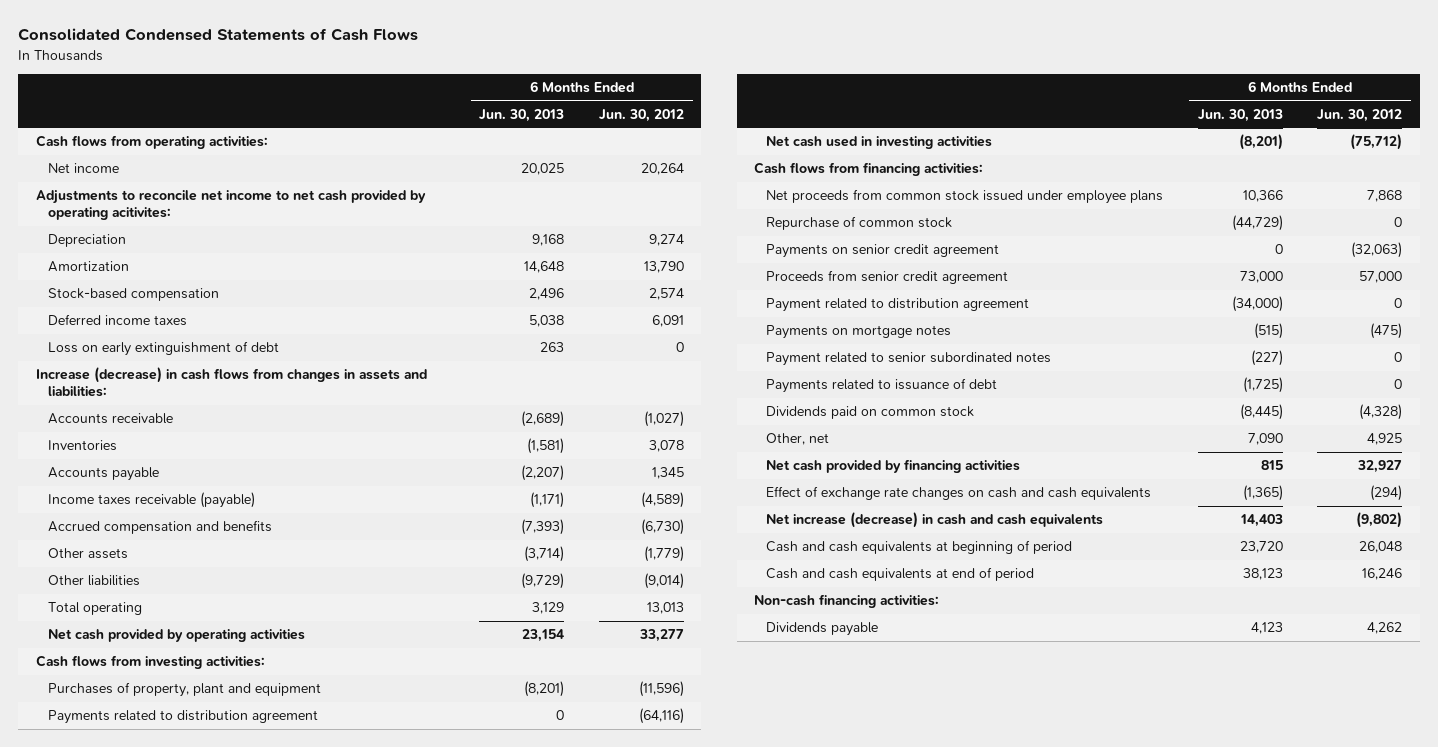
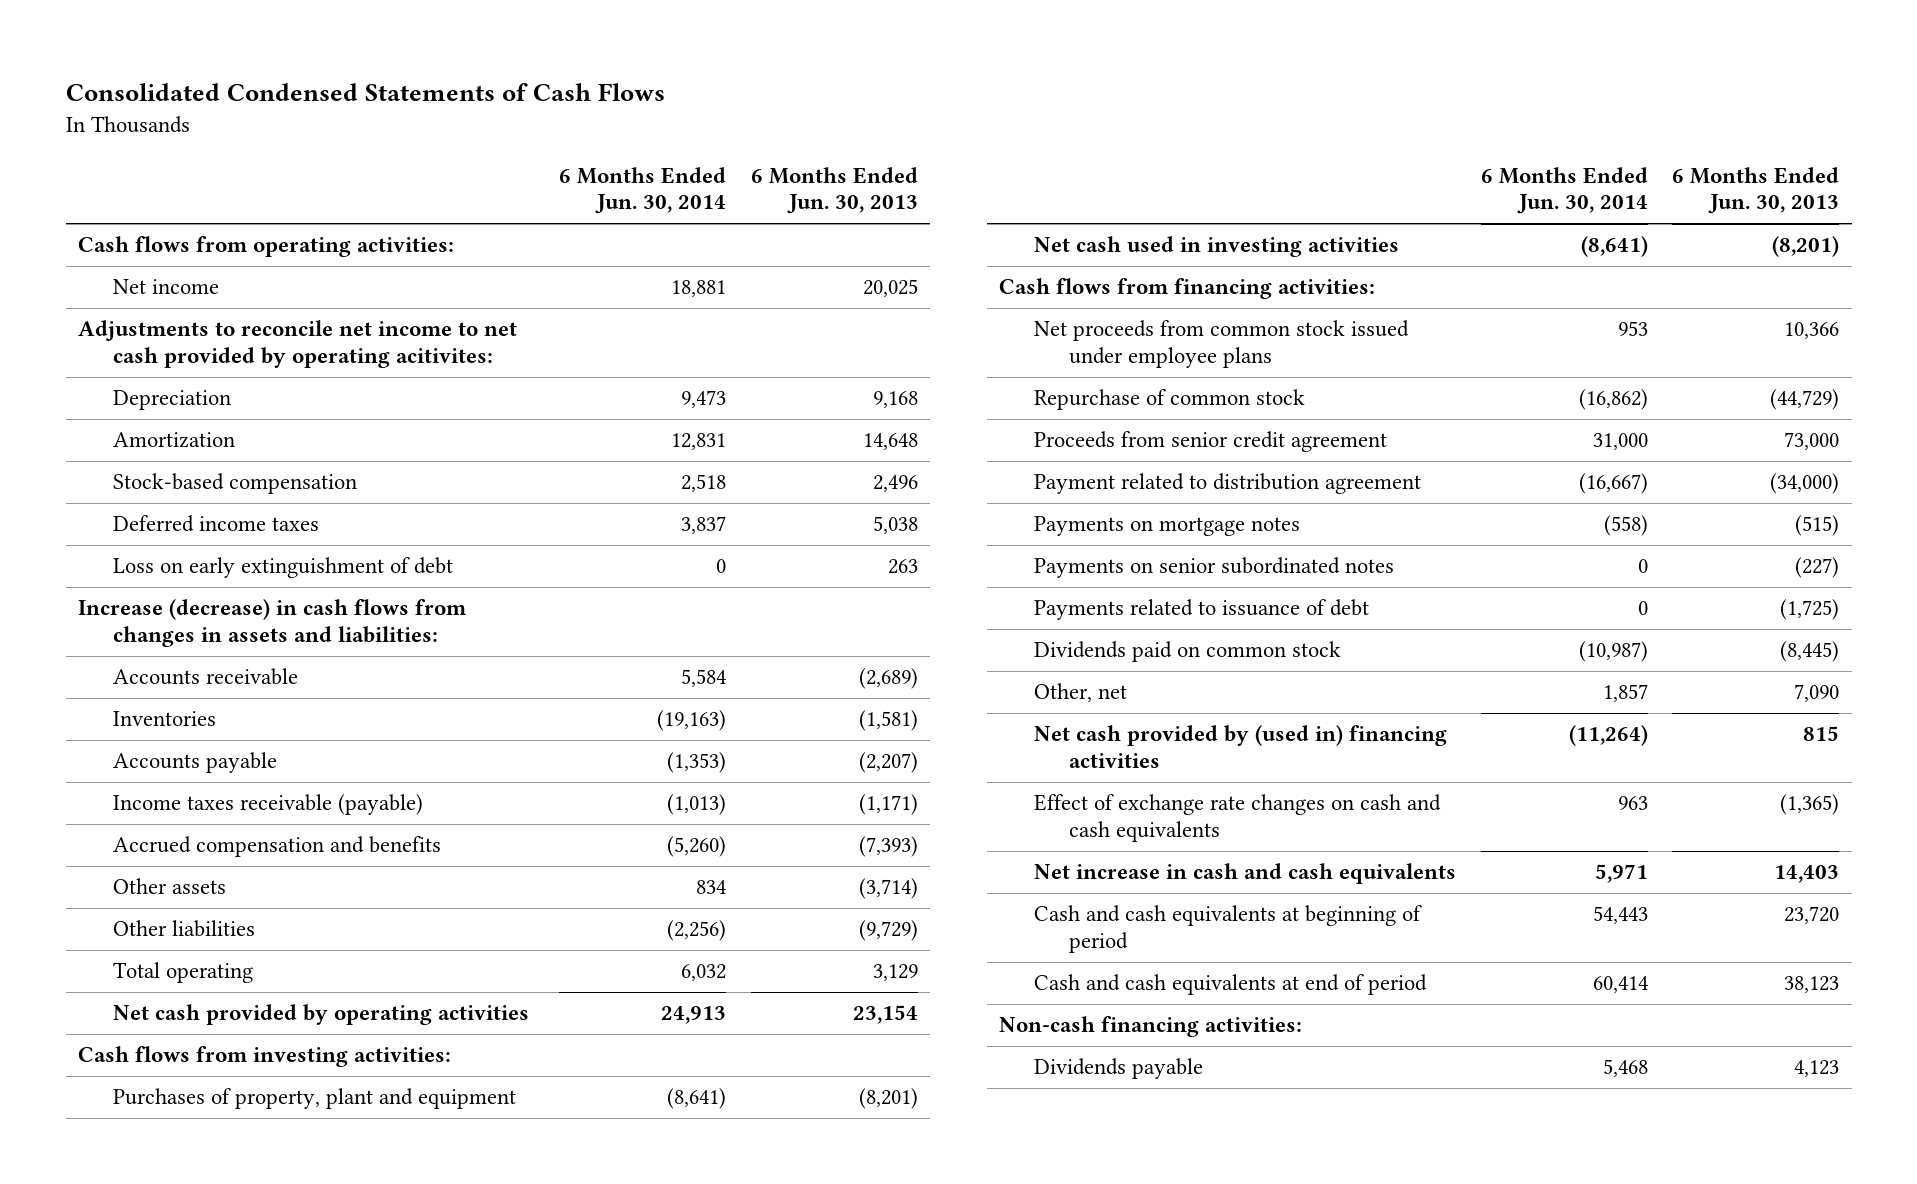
[599,108,685,122] Jun. 30, 2012 -> none
none -> [559,166,727,215] 6 Months Ended Jun. 30, 2014
[47,710,318,725] Payments related to distribution agreement -> none
[765,244,999,259] Payments on senior credit agreement -> none
[765,352,1051,367] Payment related to senior subordinated notes -> [1034,557,1395,579] Payments on senior subordinated notes
[765,459,1020,474] Net cash provided by financing activities -> [1034,725,1448,768] Net cash provided by (used in) financing activities
[765,512,1103,529] Net increase (decrease) in cash and cash equivalents -> [1034,863,1457,885] Net increase in cash and cash equivalents

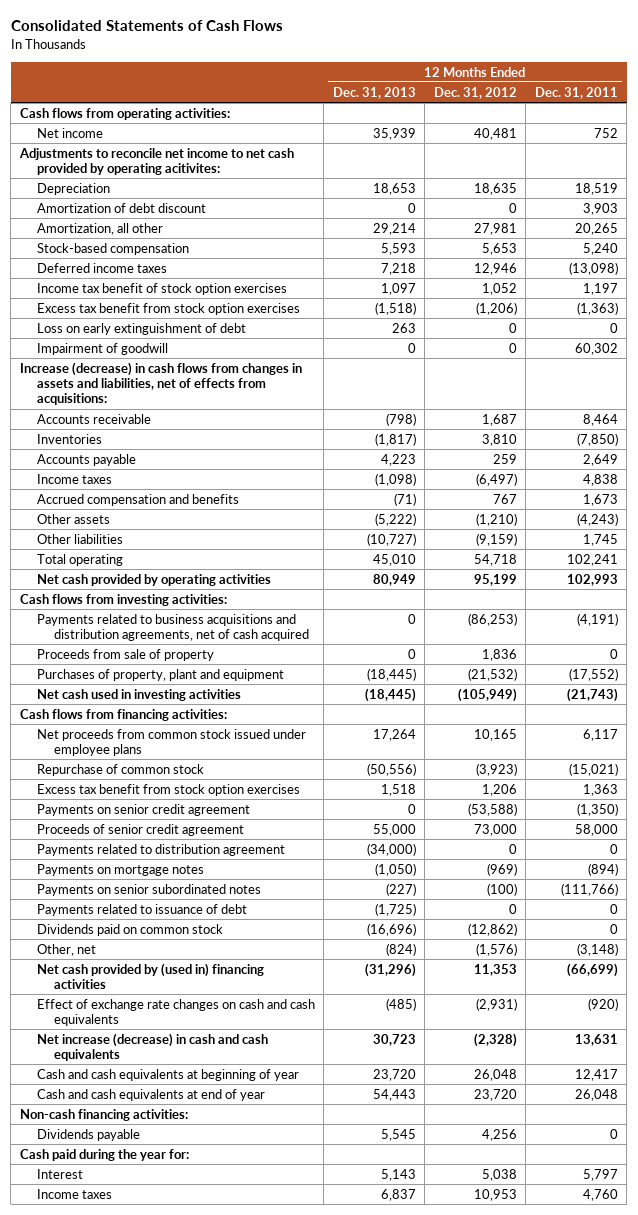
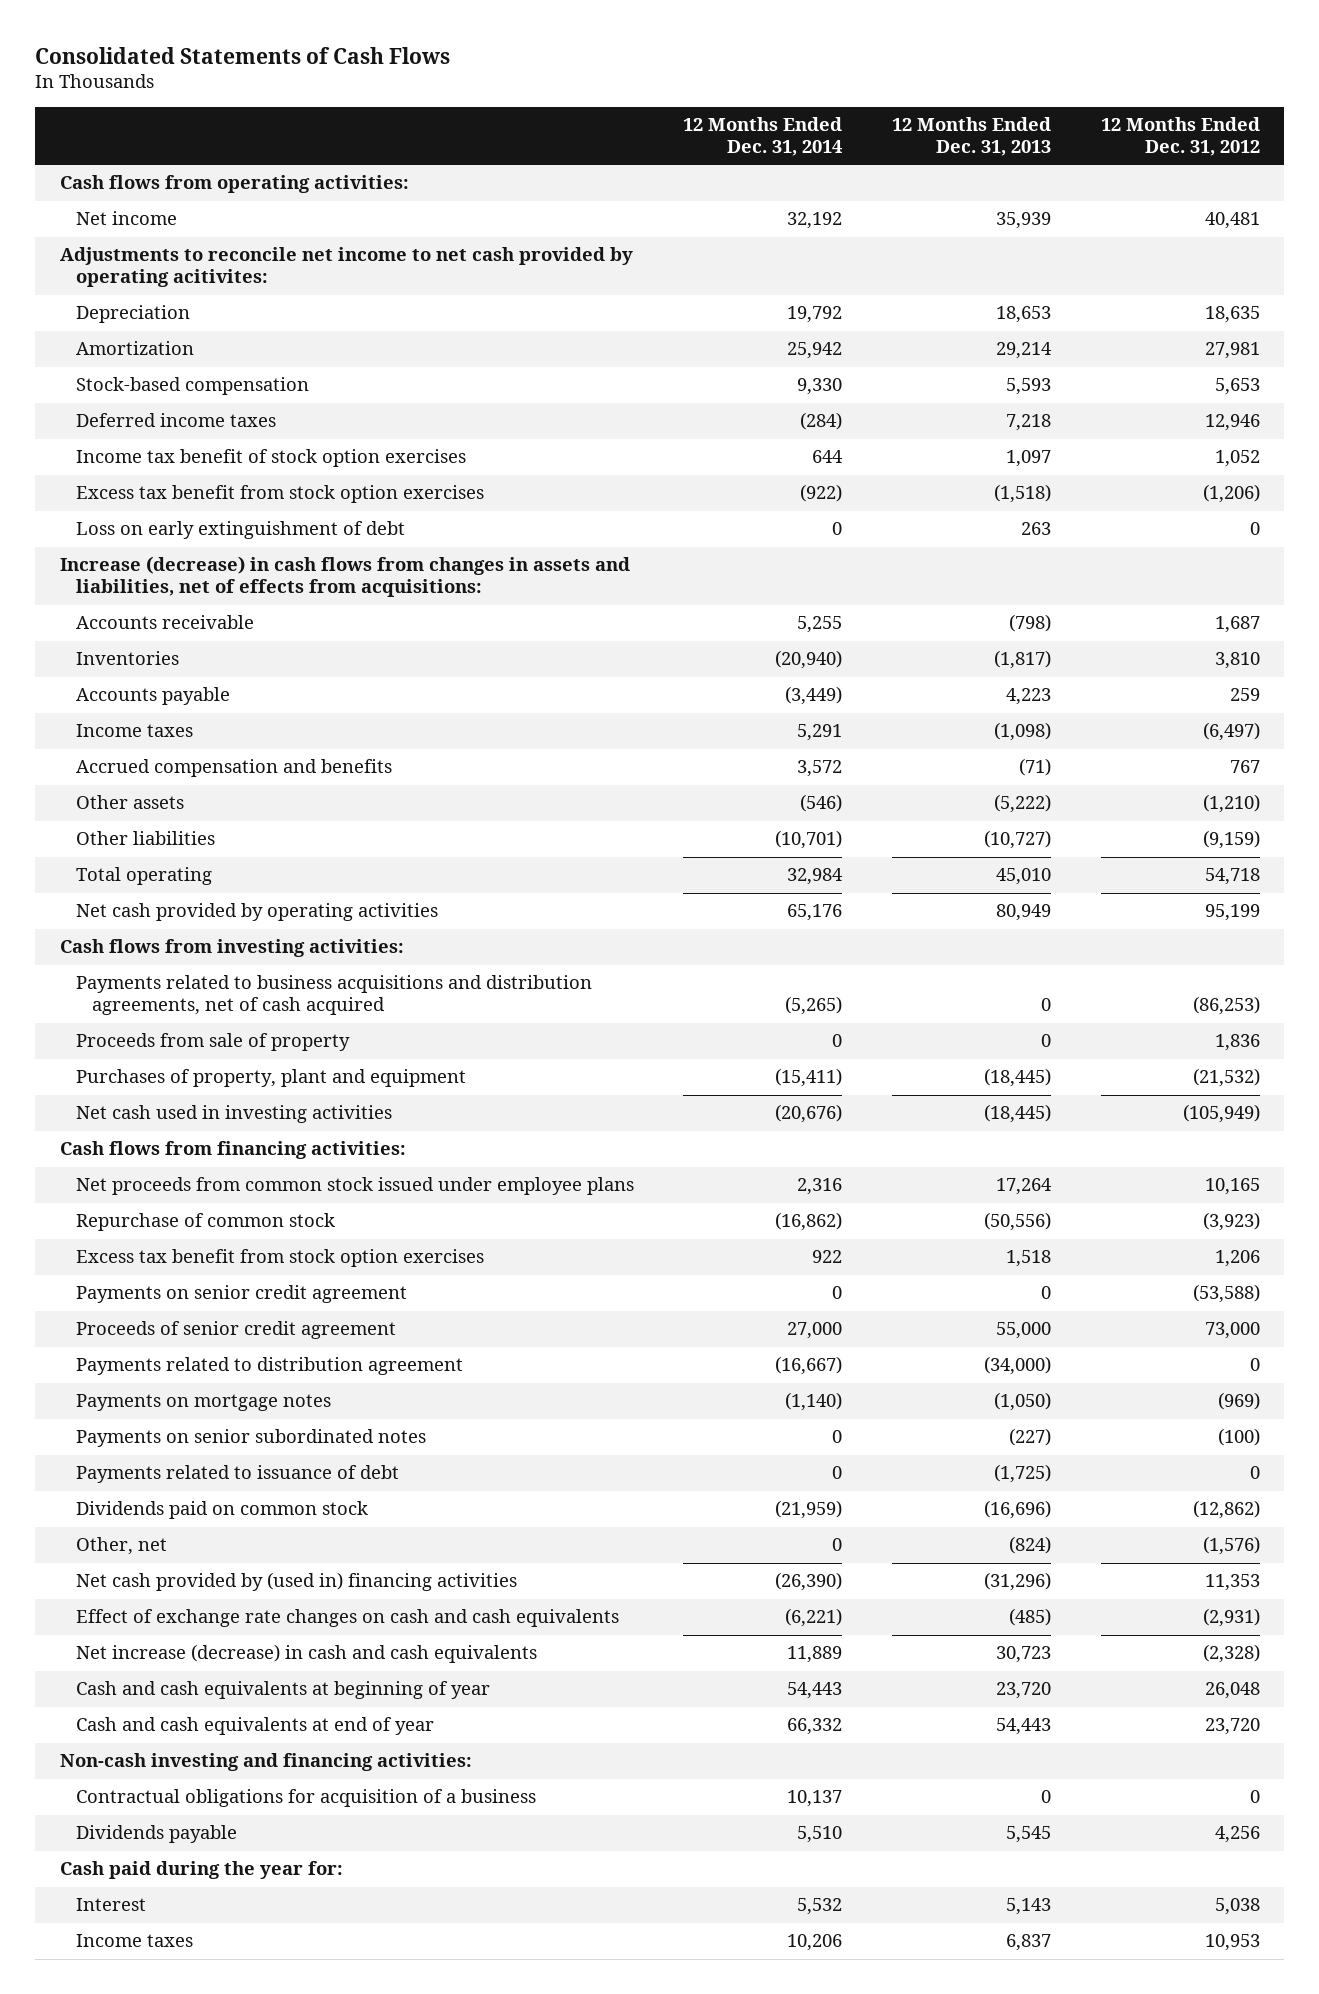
[534,86,618,99] Dec. 31, 2011 -> none
none -> [683,117,843,157] 12 Months Ended Dec. 31, 2014
[36,202,206,213] Amortization of debt discount -> none
[36,222,163,235] Amortization, all other -> [75,341,194,356] Amortization
[36,342,168,355] Impairment of goodwill -> none
[19,1108,188,1121] Non-cash financing activities: -> [59,1753,472,1772] Non-cash investing and financing activities:
none -> [75,1789,536,1808] Contractual obligations for acquisition of a business

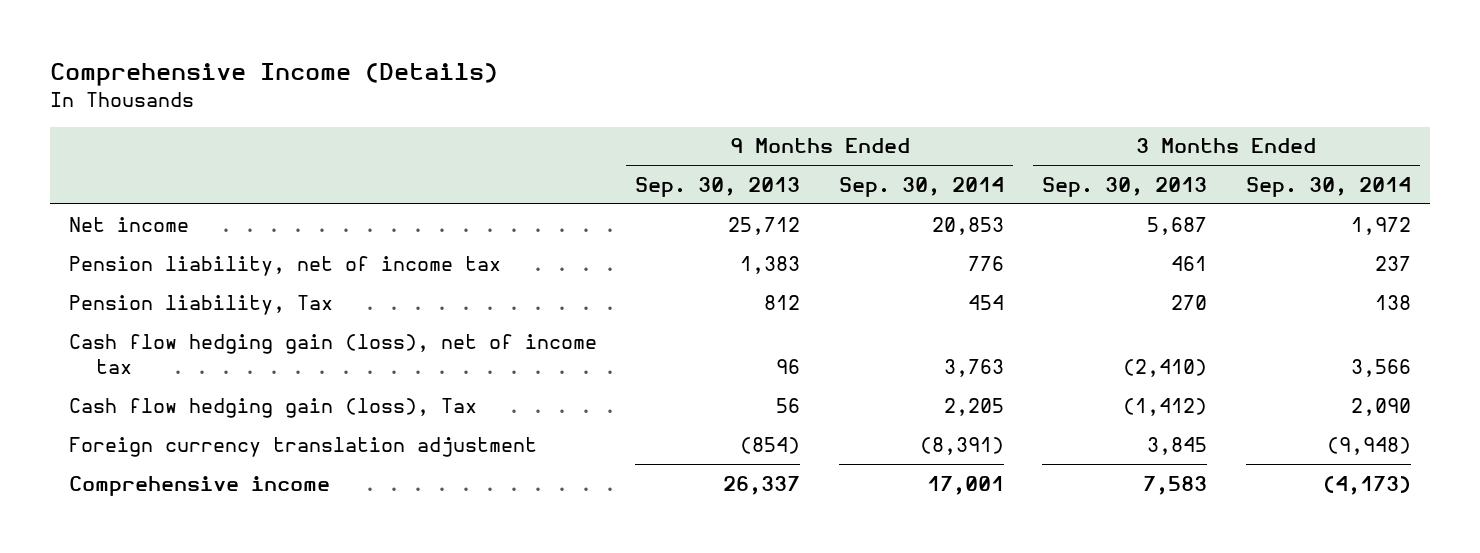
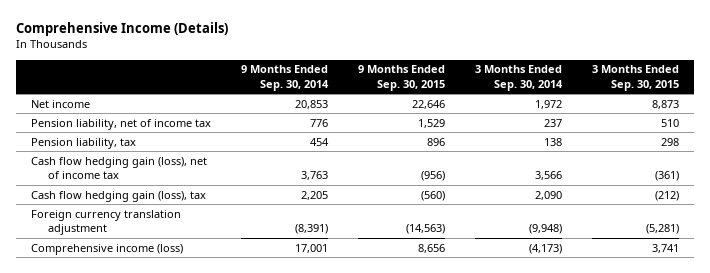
[635,177,801,198] Sep. 30, 2013 -> none
[1042,177,1208,198] Sep. 30, 2013 -> none
none -> [357,65,445,91] 9 Months Ended Sep. 30, 2015
none -> [591,65,679,91] 3 Months Ended Sep. 30, 2015
[68,294,333,315] Pension liability, Tax -> [30,137,136,149] Pension liability, tax
[68,397,477,418] Cash flow hedging gain (loss), Tax -> [30,190,206,202] Cash flow hedging gain (loss), tax
[68,475,330,496] Comprehensive income -> [30,243,183,255] Comprehensive income (loss)

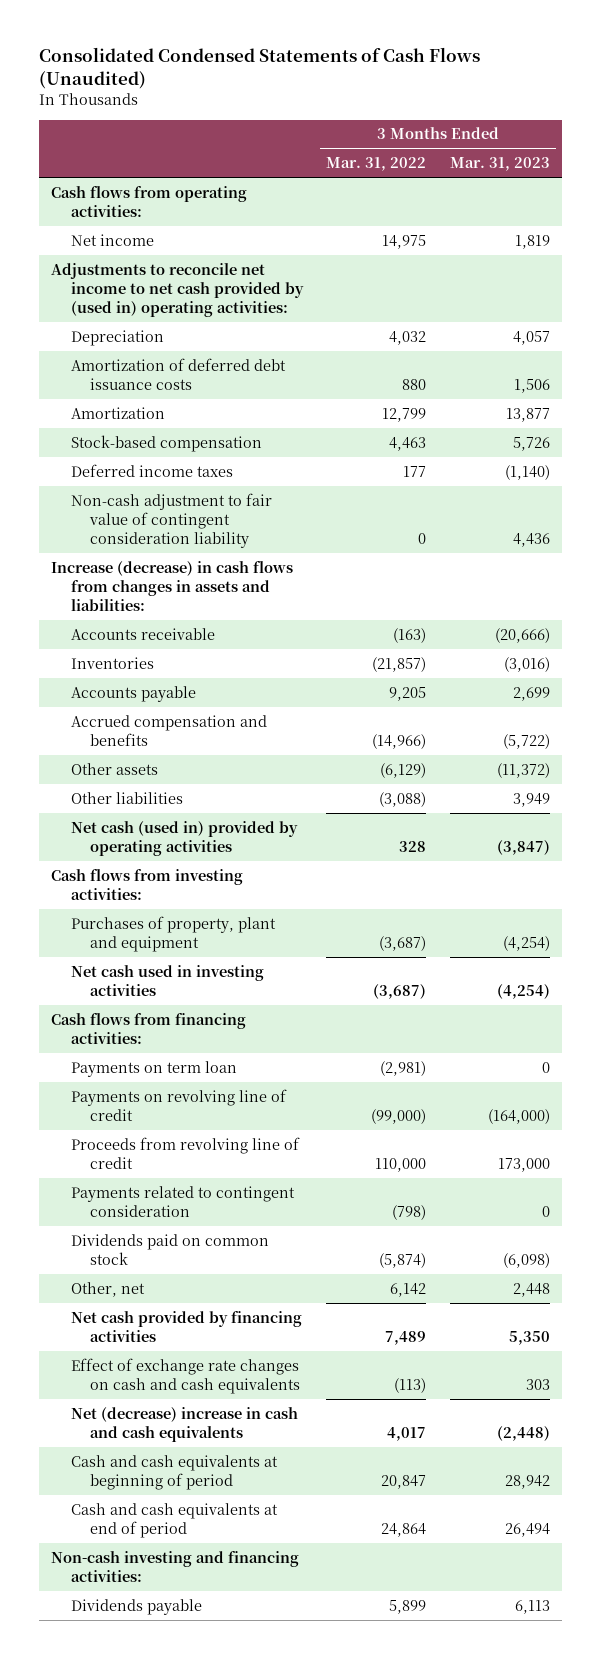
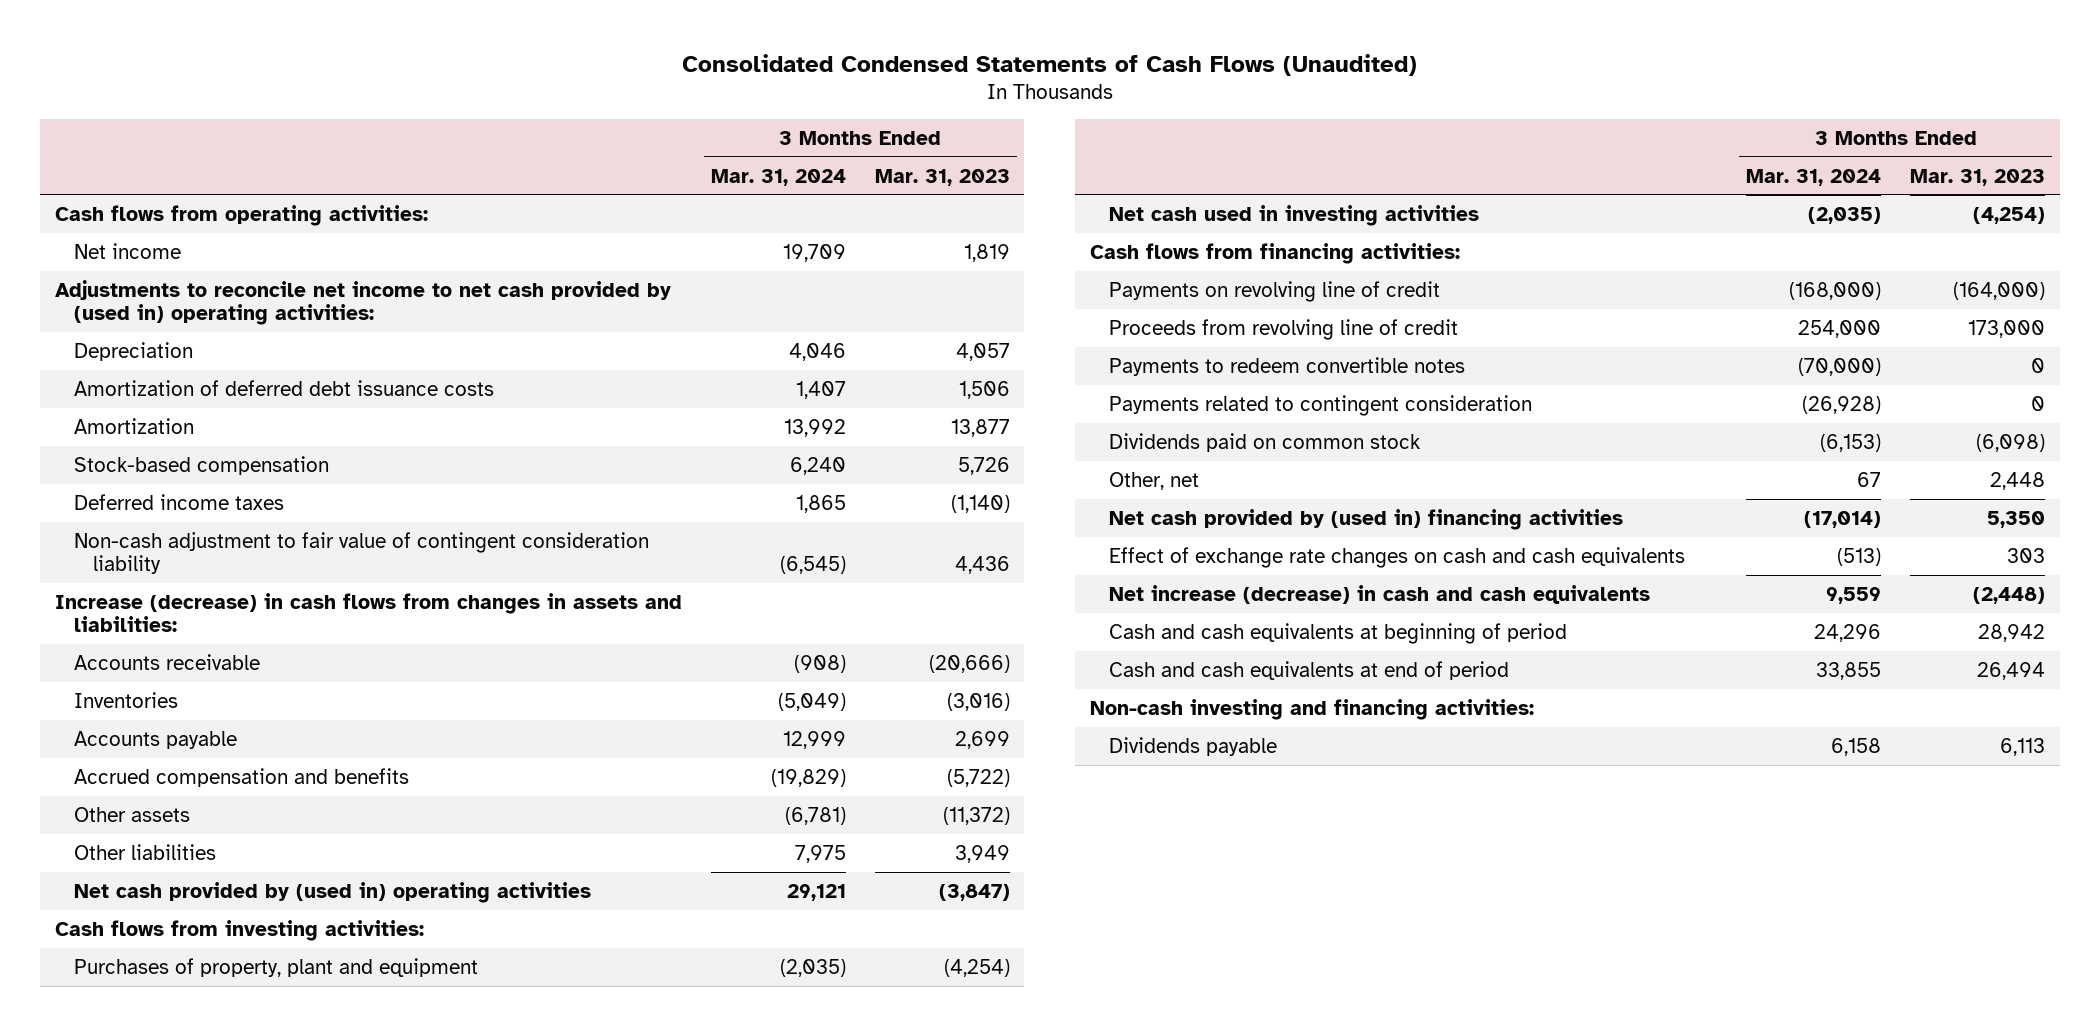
[326,157,427,172] Mar. 31, 2022 -> none
none -> [710,168,846,186] Mar. 31, 2024
[70,820,298,856] Net cash (used in) provided by operating activities -> [74,881,592,903] Net cash provided by (used in) operating activities
[70,1060,237,1077] Payments on term loan -> none
none -> [1109,356,1466,376] Payments to redeem convertible notes
[70,1310,302,1342] Net cash provided by financing activities -> [1109,508,1624,530] Net cash provided by (used in) financing activities
[70,1406,298,1442] Net (decrease) increase in cash and cash equivalents -> [1109,584,1651,604] Net increase (decrease) in cash and cash equivalents

